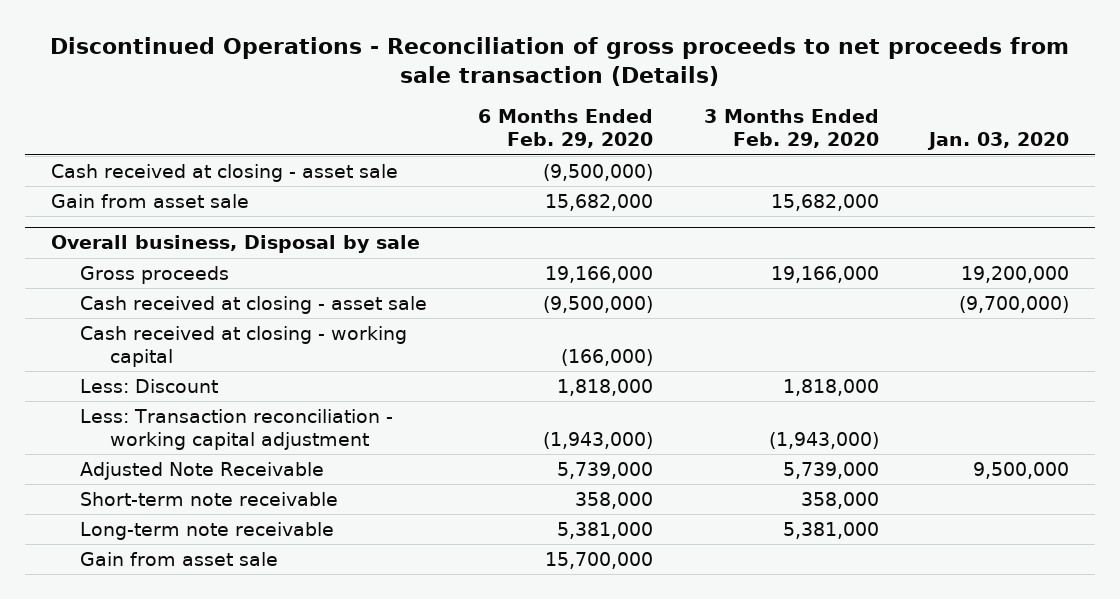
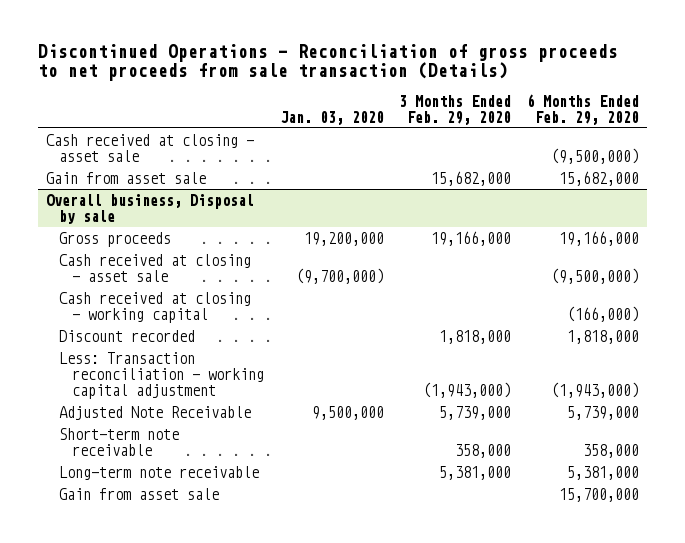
[80,378,219,393] Less: Discount -> [58,329,195,342] Discount recorded

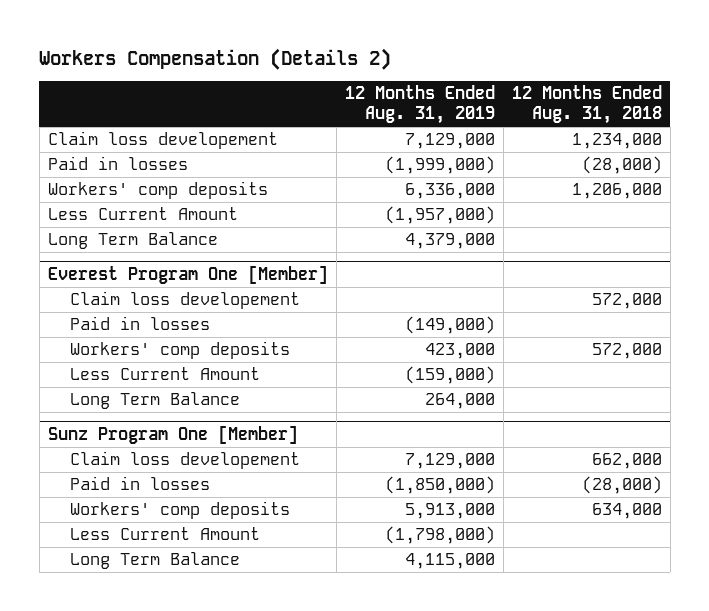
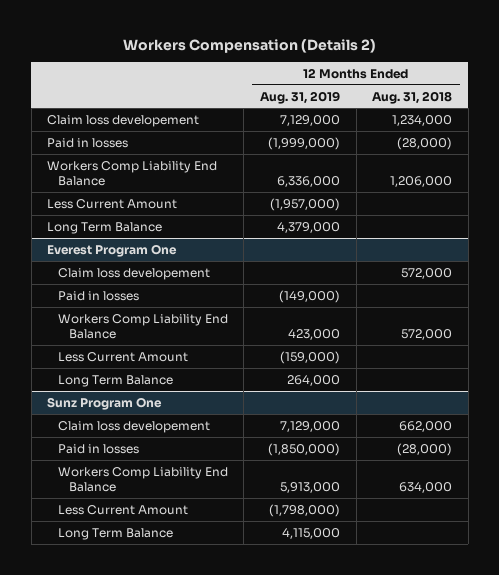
[47,181,268,200] Workers' comp deposits -> [47,160,218,186] Workers Comp Liability End Balance
[47,265,328,285] Everest Program One [Member] -> [47,243,178,257] Everest Program One
[70,341,291,360] Workers' comp deposits -> [57,313,228,339] Workers Comp Liability End Balance
[47,425,298,445] Sunz Program One [Member] -> [47,396,163,410] Sunz Program One
[70,501,291,520] Workers' comp deposits -> [57,466,228,492] Workers Comp Liability End Balance

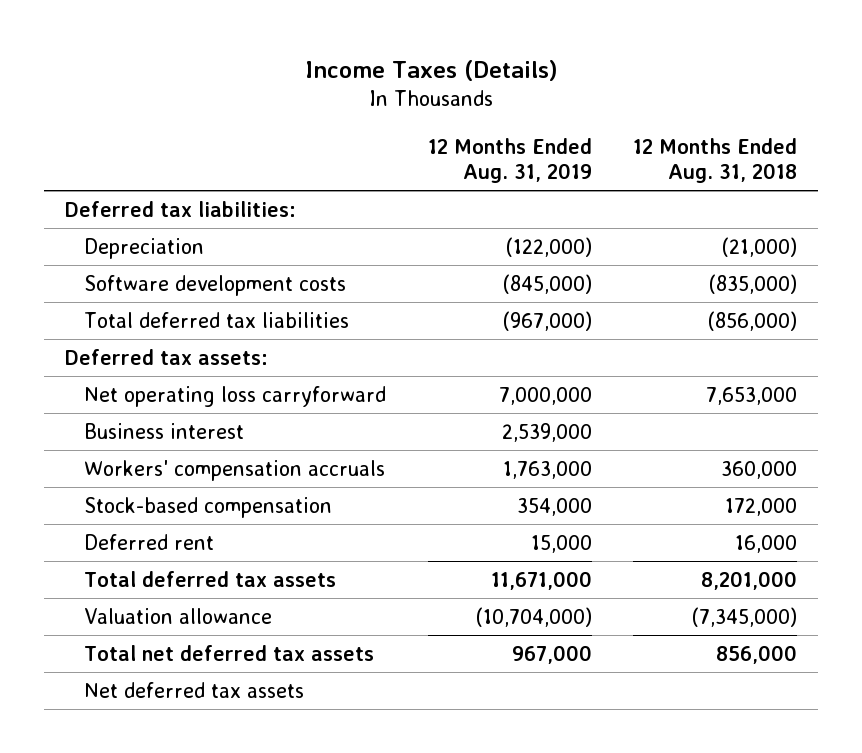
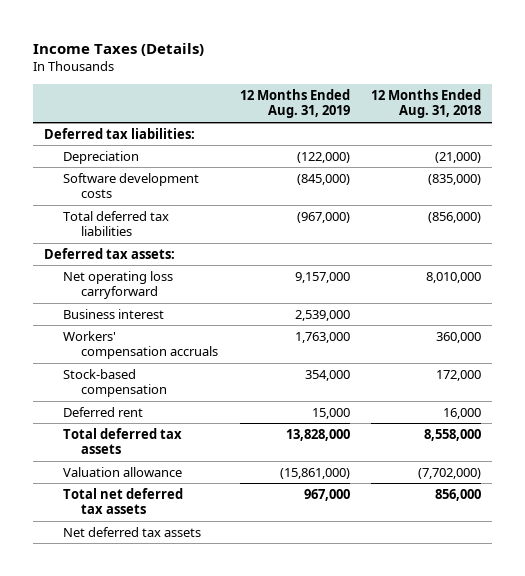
[498,386,592,405] 7,000,000 -> [294,271,350,283] 9,157,000
[705,386,797,405] 7,653,000 -> [426,271,482,283] 8,010,000
[490,570,592,590] 11,671,000 -> [285,428,350,441] 13,828,000
[700,570,797,590] 8,201,000 -> [424,428,482,441] 8,558,000
[475,606,592,627] (10,704,000) -> [279,467,350,479] (15,861,000)
[691,606,797,627] (7,345,000) -> [418,467,482,479] (7,702,000)

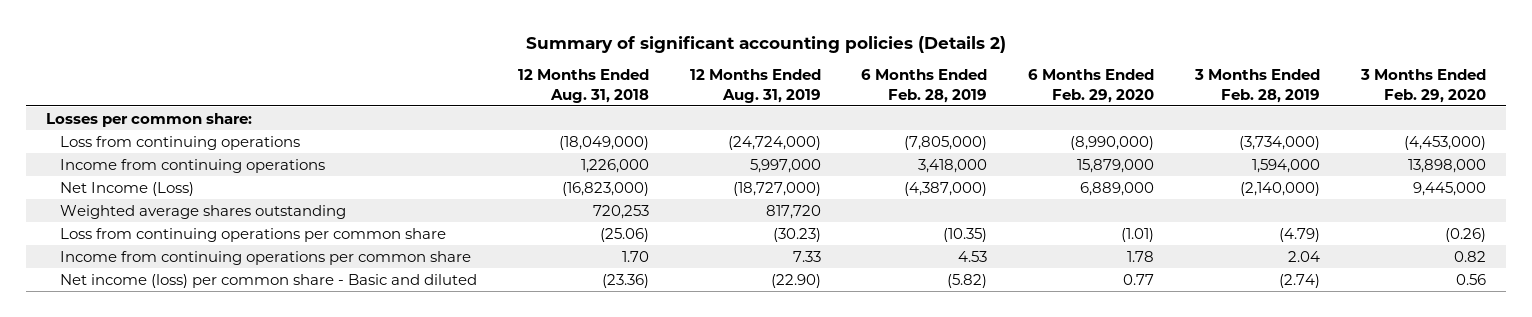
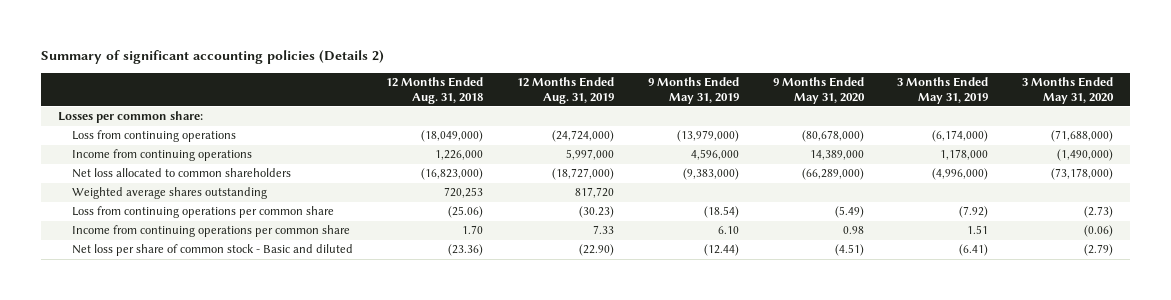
[861,69,988,103] 6 Months Ended Feb. 28, 2019 -> none
[1028,69,1155,103] 6 Months Ended Feb. 29, 2020 -> none
[1193,69,1320,103] 3 Months Ended Feb. 28, 2019 -> none
[1359,69,1486,103] 3 Months Ended Feb. 29, 2020 -> none
none -> [647,77,739,104] 9 Months Ended May 31, 2019
none -> [772,77,865,104] 9 Months Ended May 31, 2020
none -> [897,77,989,104] 3 Months Ended May 31, 2019
none -> [1022,77,1115,104] 3 Months Ended May 31, 2020
[59,181,194,196] Net Income (Loss) -> [71,168,291,179] Net loss allocated to common shareholders
[59,273,477,288] Net income (loss) per common share - Basic and diluted -> [71,244,353,257] Net loss per share of common stock - Basic and diluted

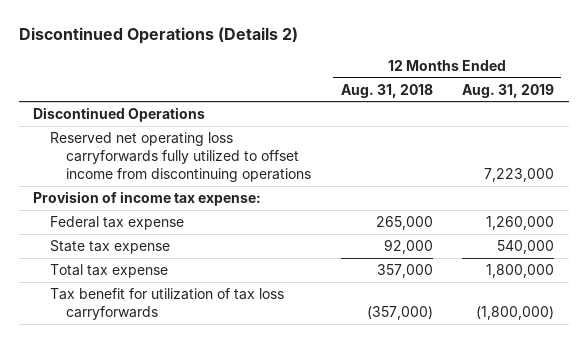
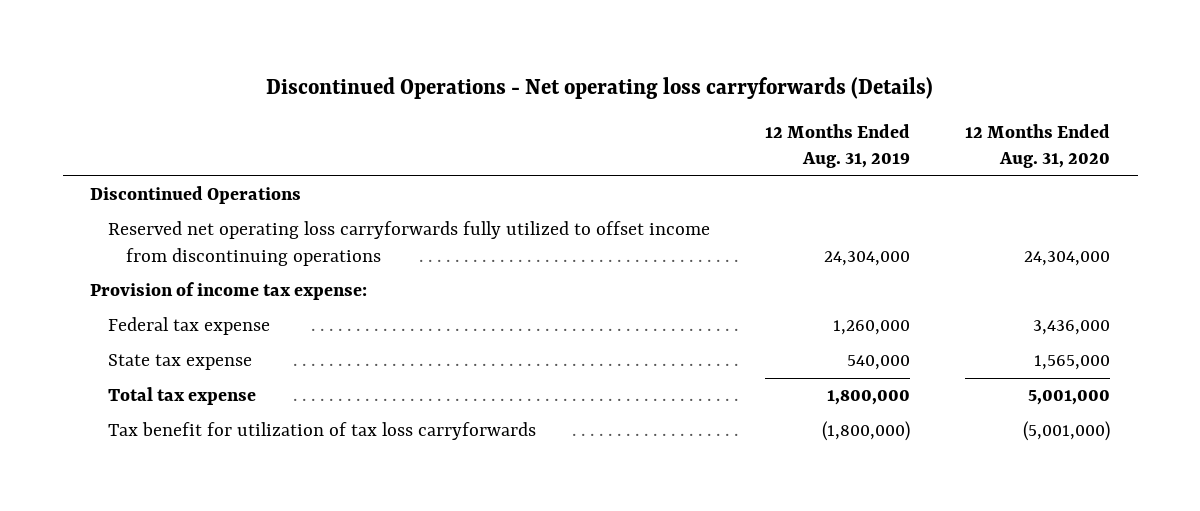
[18,27,298,45] Discontinued Operations (Details 2) -> [266,77,934,100] Discontinued Operations - Net operating loss carryforwards (Details)
[340,83,433,98] Aug. 31, 2018 -> none
none -> [965,123,1111,169] 12 Months Ended Aug. 31, 2020
[483,168,554,183] 7,223,000 -> [824,250,911,266] 24,304,000

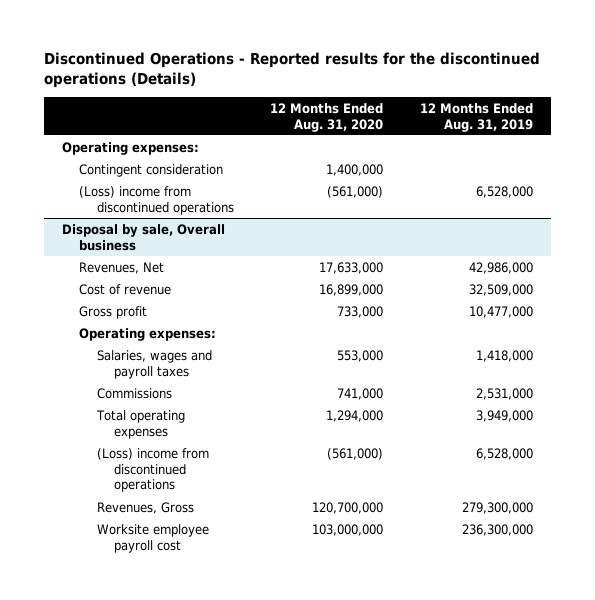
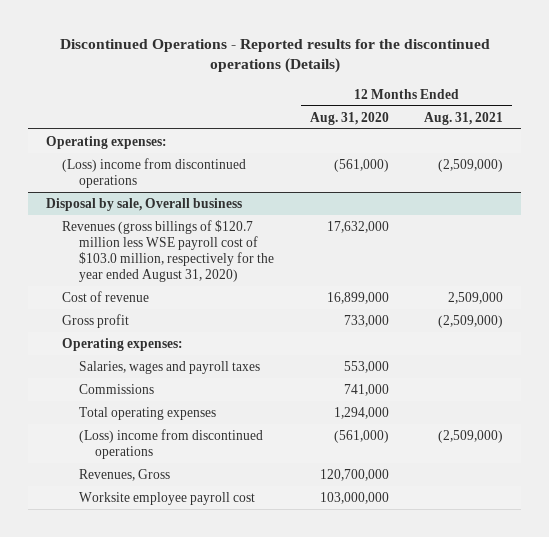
[419,102,533,132] 12 Months Ended Aug. 31, 2019 -> none
none -> [424,111,504,125] Aug. 31, 2021
[79,163,224,177] Contingent consideration -> none
[79,261,165,274] Revenues, Net -> none
none -> [62,219,274,282] Revenues (gross billings of $120.7 million less WSE payroll cost of $103.0 million, respectively for the year ended August 31, 2020)

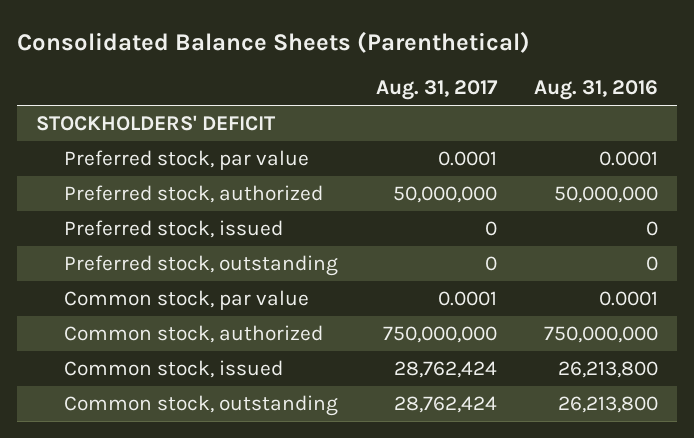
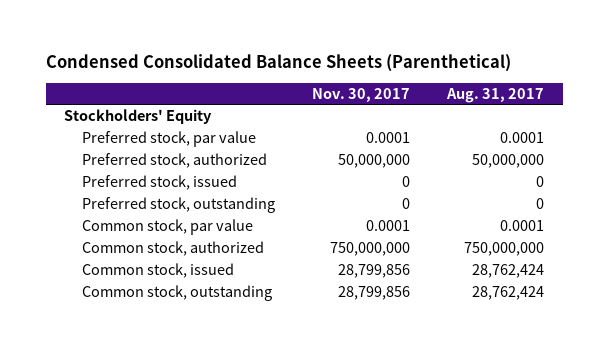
[17,30,531,53] Consolidated Balance Sheets (Parenthetical) -> [45,54,511,73] Condensed Consolidated Balance Sheets (Parenthetical)
[533,80,658,101] Aug. 31, 2016 -> none
none -> [312,87,411,102] Nov. 30, 2017
[36,114,277,131] STOCKHOLDERS' DEFICIT -> [64,109,213,125] Stockholders' Equity

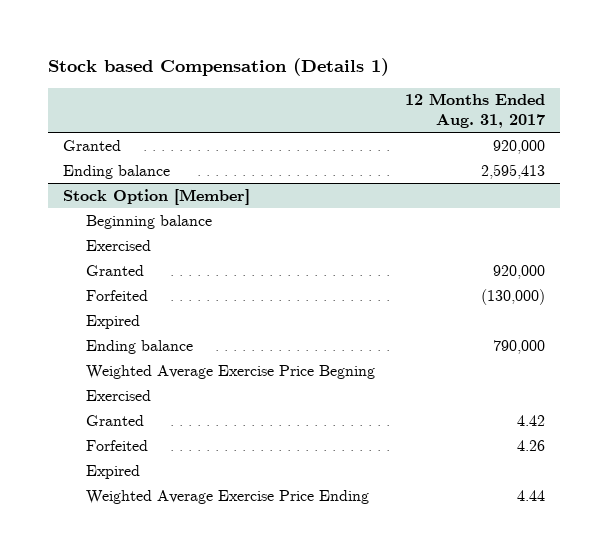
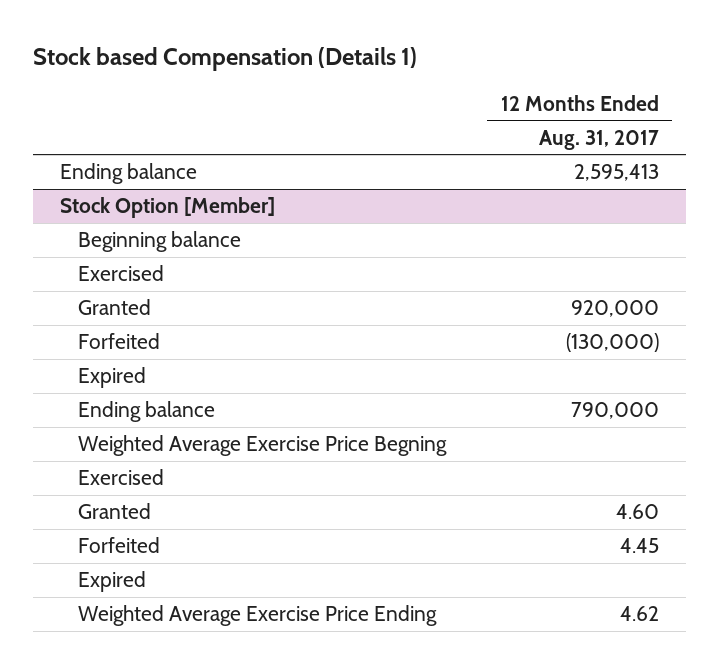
[63,139,122,151] Granted -> none
[516,414,545,426] 4.42 -> [615,504,659,520] 4.60
[516,439,545,451] 4.26 -> [619,538,659,554] 4.45
[516,489,545,501] 4.44 -> [619,606,659,622] 4.62

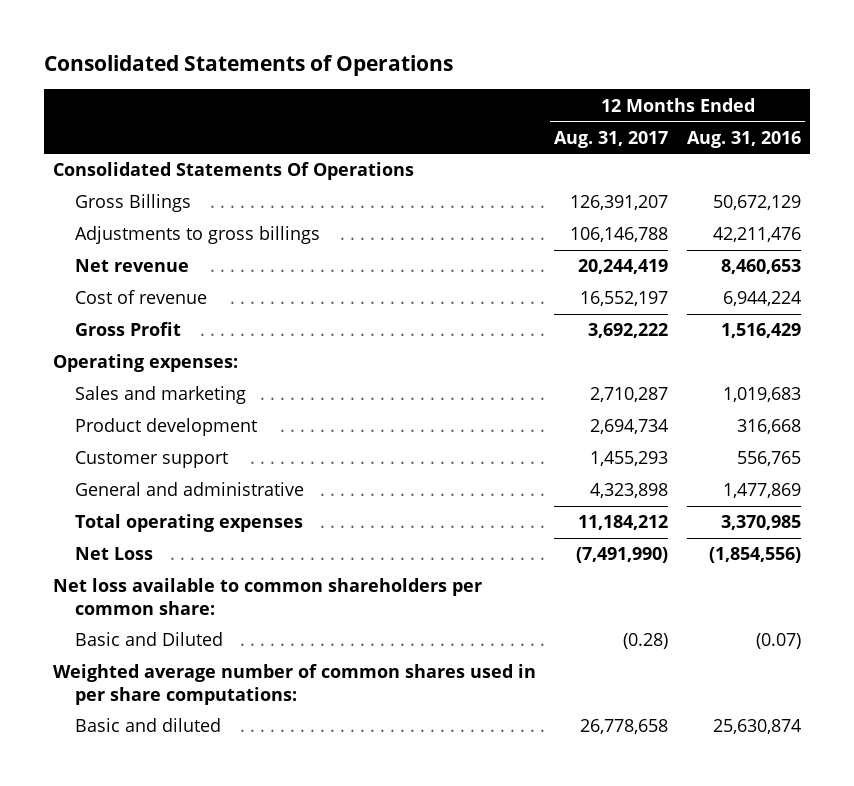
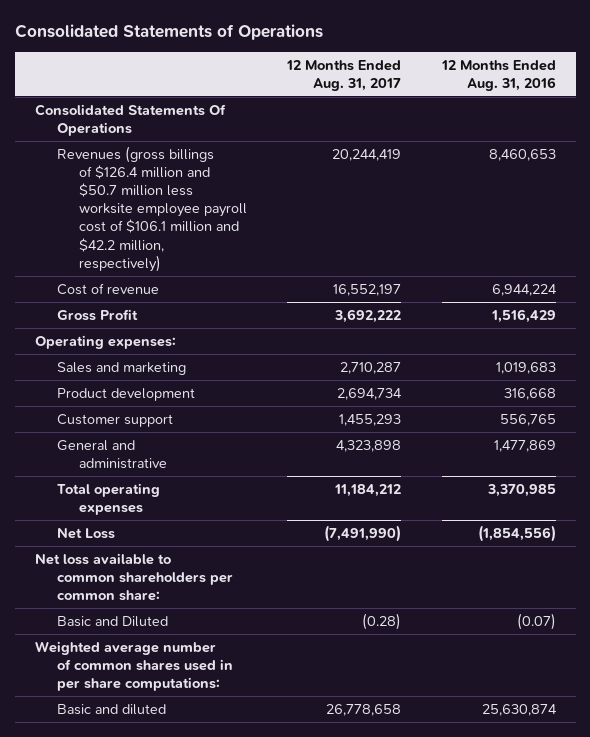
[74,194,191,213] Gross Billings -> none
[74,226,320,245] Adjustments to gross billings -> none
[74,259,189,273] Net revenue -> [56,145,247,272] Revenues (gross billings of $126.4 million and $50.7 million less worksite employee payroll cost of $106.1 million and $42.2 million, respectively)

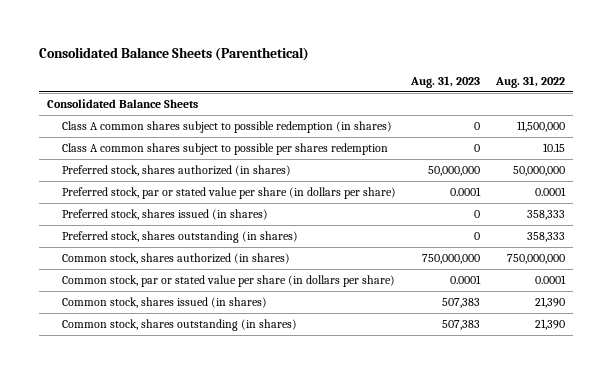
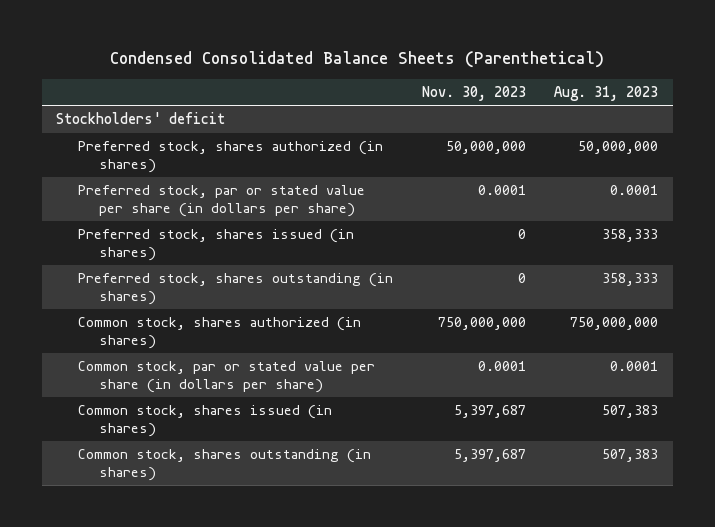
[38,46,309,61] Consolidated Balance Sheets (Parenthetical) -> [110,51,605,69] Condensed Consolidated Balance Sheets (Parenthetical)
[494,76,565,89] Aug. 31, 2022 -> none
none -> [421,86,526,102] Nov. 30, 2023
[46,98,198,108] Consolidated Balance Sheets -> none
[61,120,392,133] Class A common shares subject to possible redemption (in shares) -> none
[61,142,388,155] Class A common shares subject to possible per shares redemption -> none
none -> [56,112,226,125] Stockholders' deficit
[474,209,481,218] 0 -> [602,229,659,243] 358,333
[474,231,481,240] 0 -> [602,273,659,287] 358,333

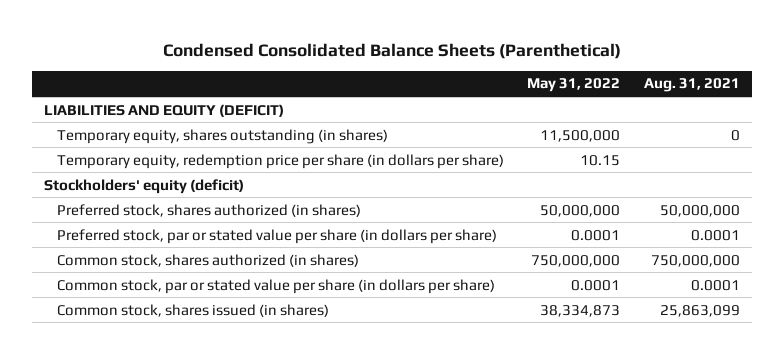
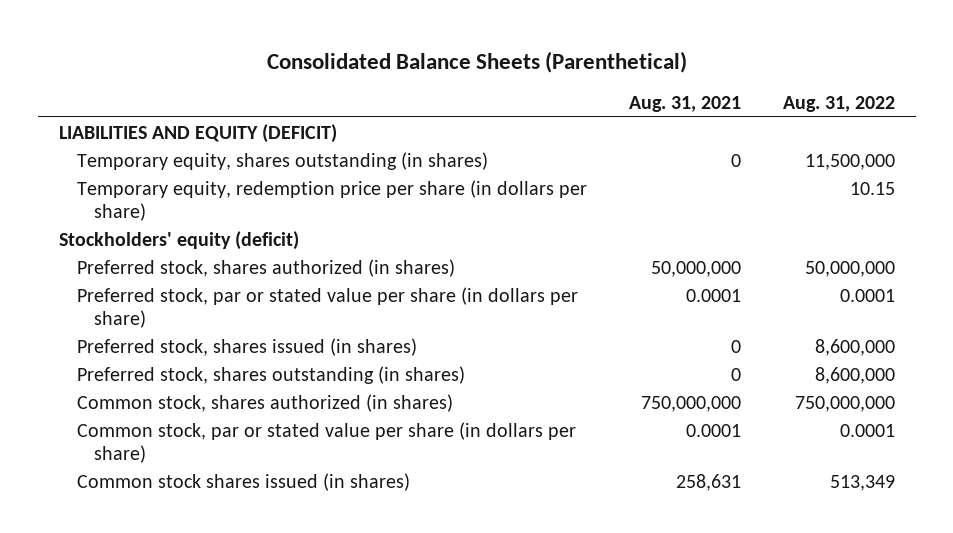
[162,42,621,59] Condensed Consolidated Balance Sheets (Parenthetical) -> [266,50,687,73] Consolidated Balance Sheets (Parenthetical)
[527,78,621,93] May 31, 2022 -> none
none -> [782,96,895,113] Aug. 31, 2022
none -> [76,337,417,356] Preferred stock, shares issued (in shares)
none -> [76,365,465,384] Preferred stock, shares outstanding (in shares)
[56,303,329,317] Common stock, shares issued (in shares) -> [76,472,410,491] Common stock shares issued (in shares)
[659,304,740,317] 25,863,099 -> [675,473,741,491] 258,631

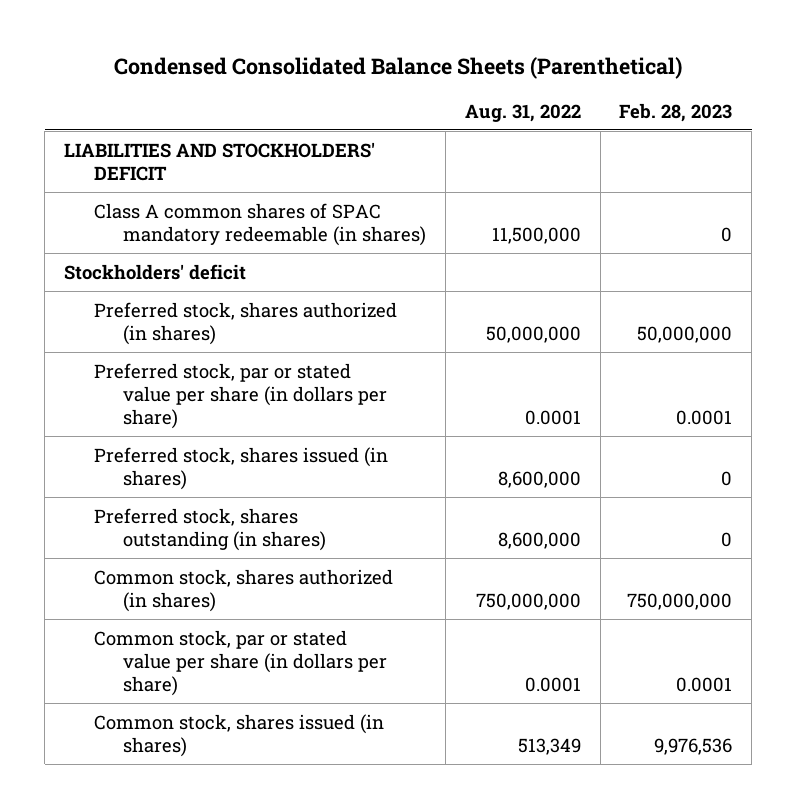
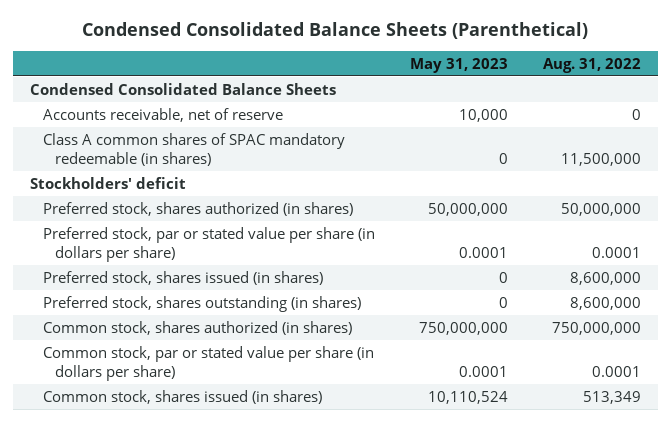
[619,102,733,122] Feb. 28, 2023 -> none
none -> [409,57,508,73] May 31, 2023
[64,141,376,181] LIABILITIES AND STOCKHOLDERS' DEFICIT -> none
none -> [30,82,337,95] Condensed Consolidated Balance Sheets
none -> [42,107,283,122] Accounts receivable, net of reserve

